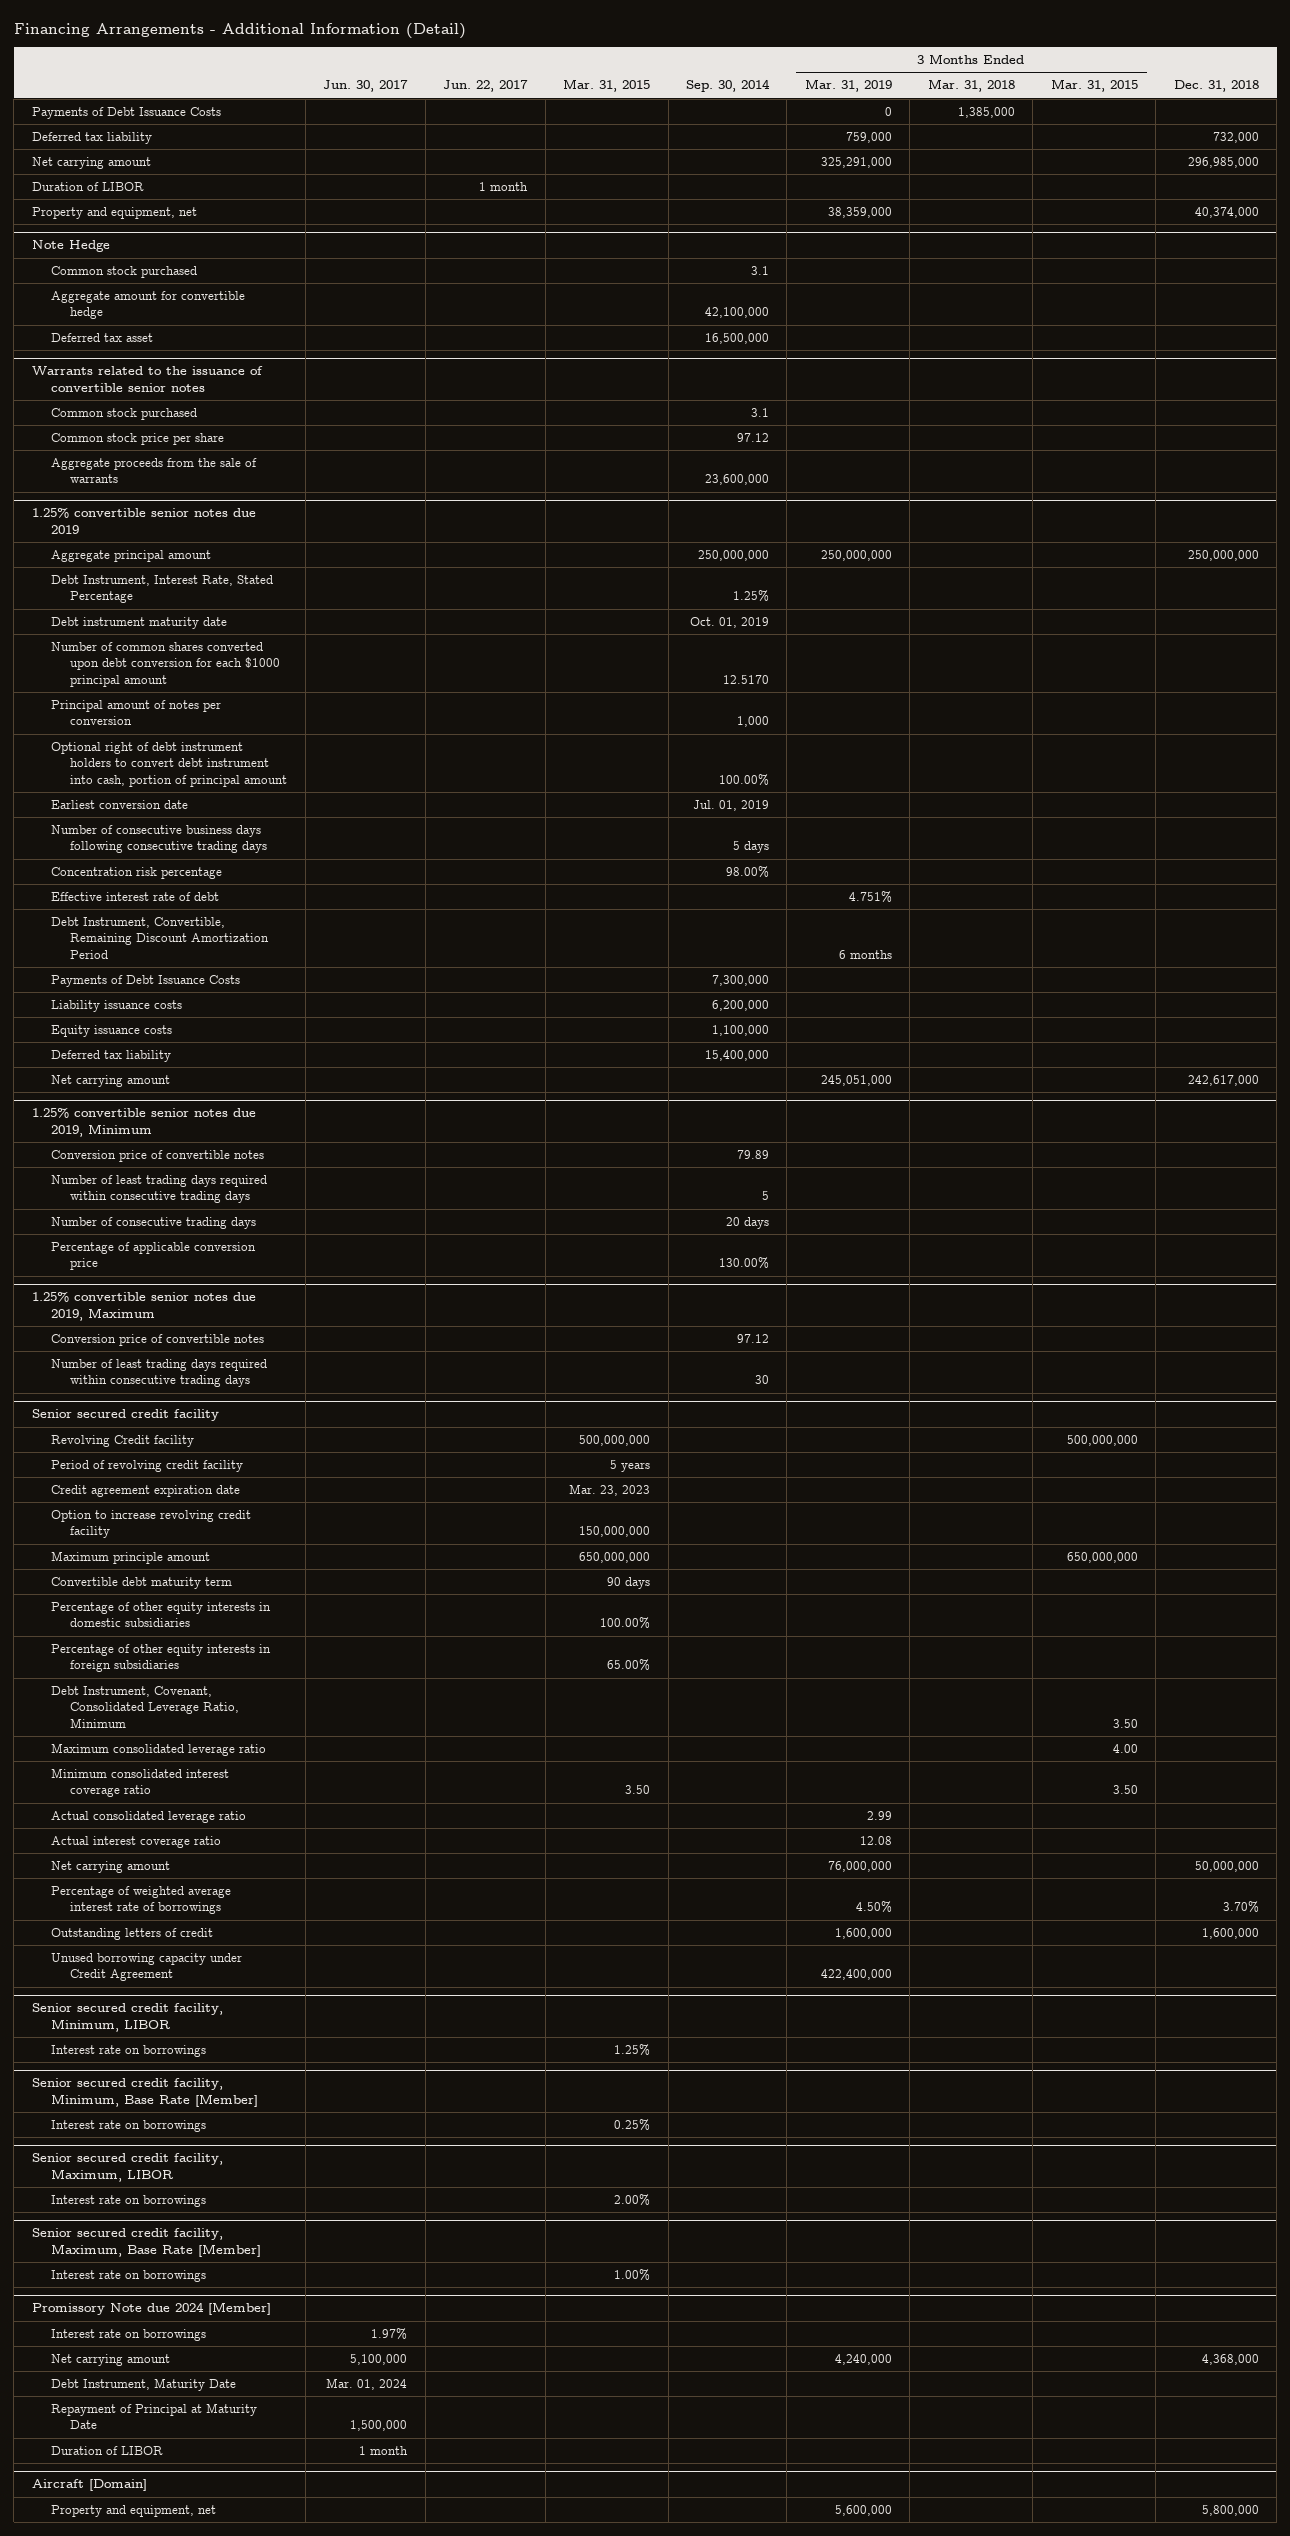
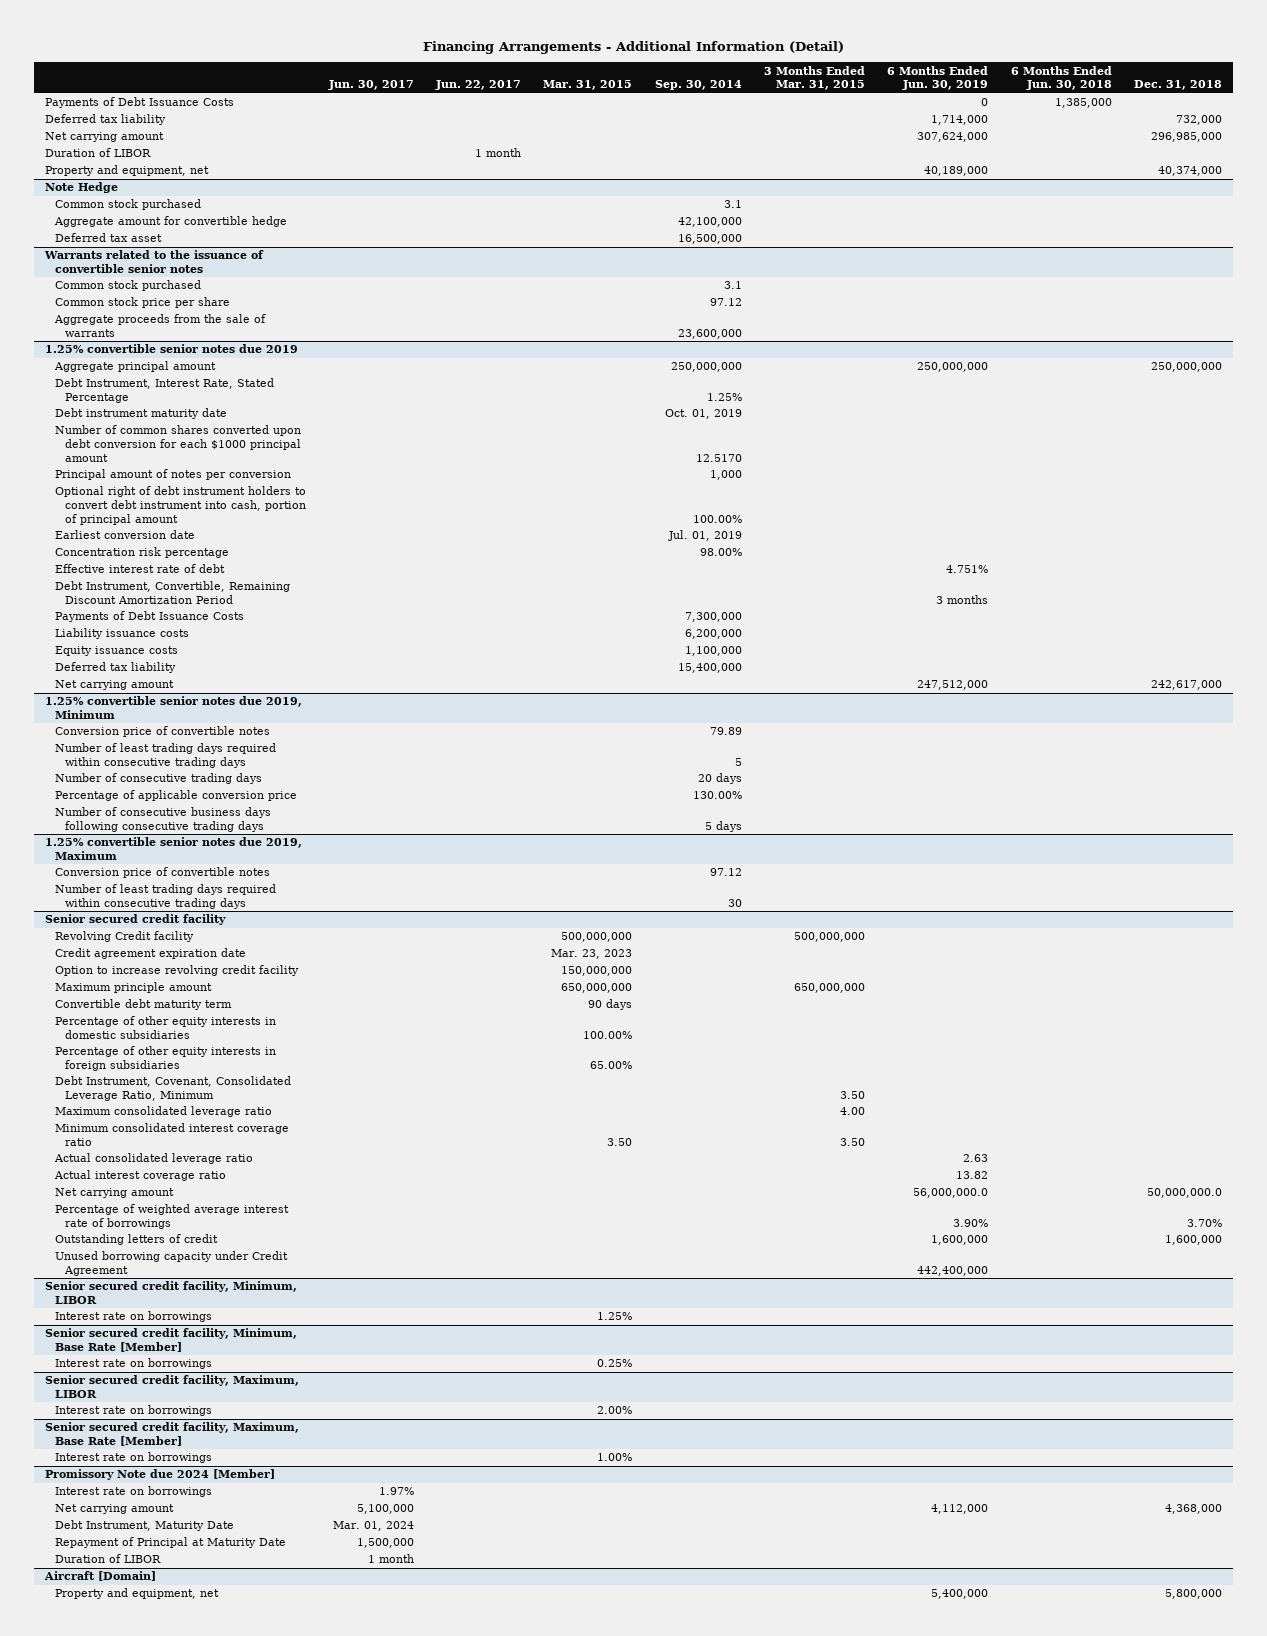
[804,79,892,93] Mar. 31, 2019 -> none
[927,79,1015,93] Mar. 31, 2018 -> none
none -> [887,65,989,91] 6 Months Ended Jun. 30, 2019
none -> [1010,65,1112,91] 6 Months Ended Jun. 30, 2018
[50,825,268,854] Number of consecutive business days following consecutive trading days -> none
none -> [55,807,272,833] Number of consecutive business days following consecutive trading days
[50,1460,243,1473] Period of revolving credit facility -> none
[1194,1861,1259,1873] 50,000,000 -> [1147,1188,1223,1199] 50,000,000.0

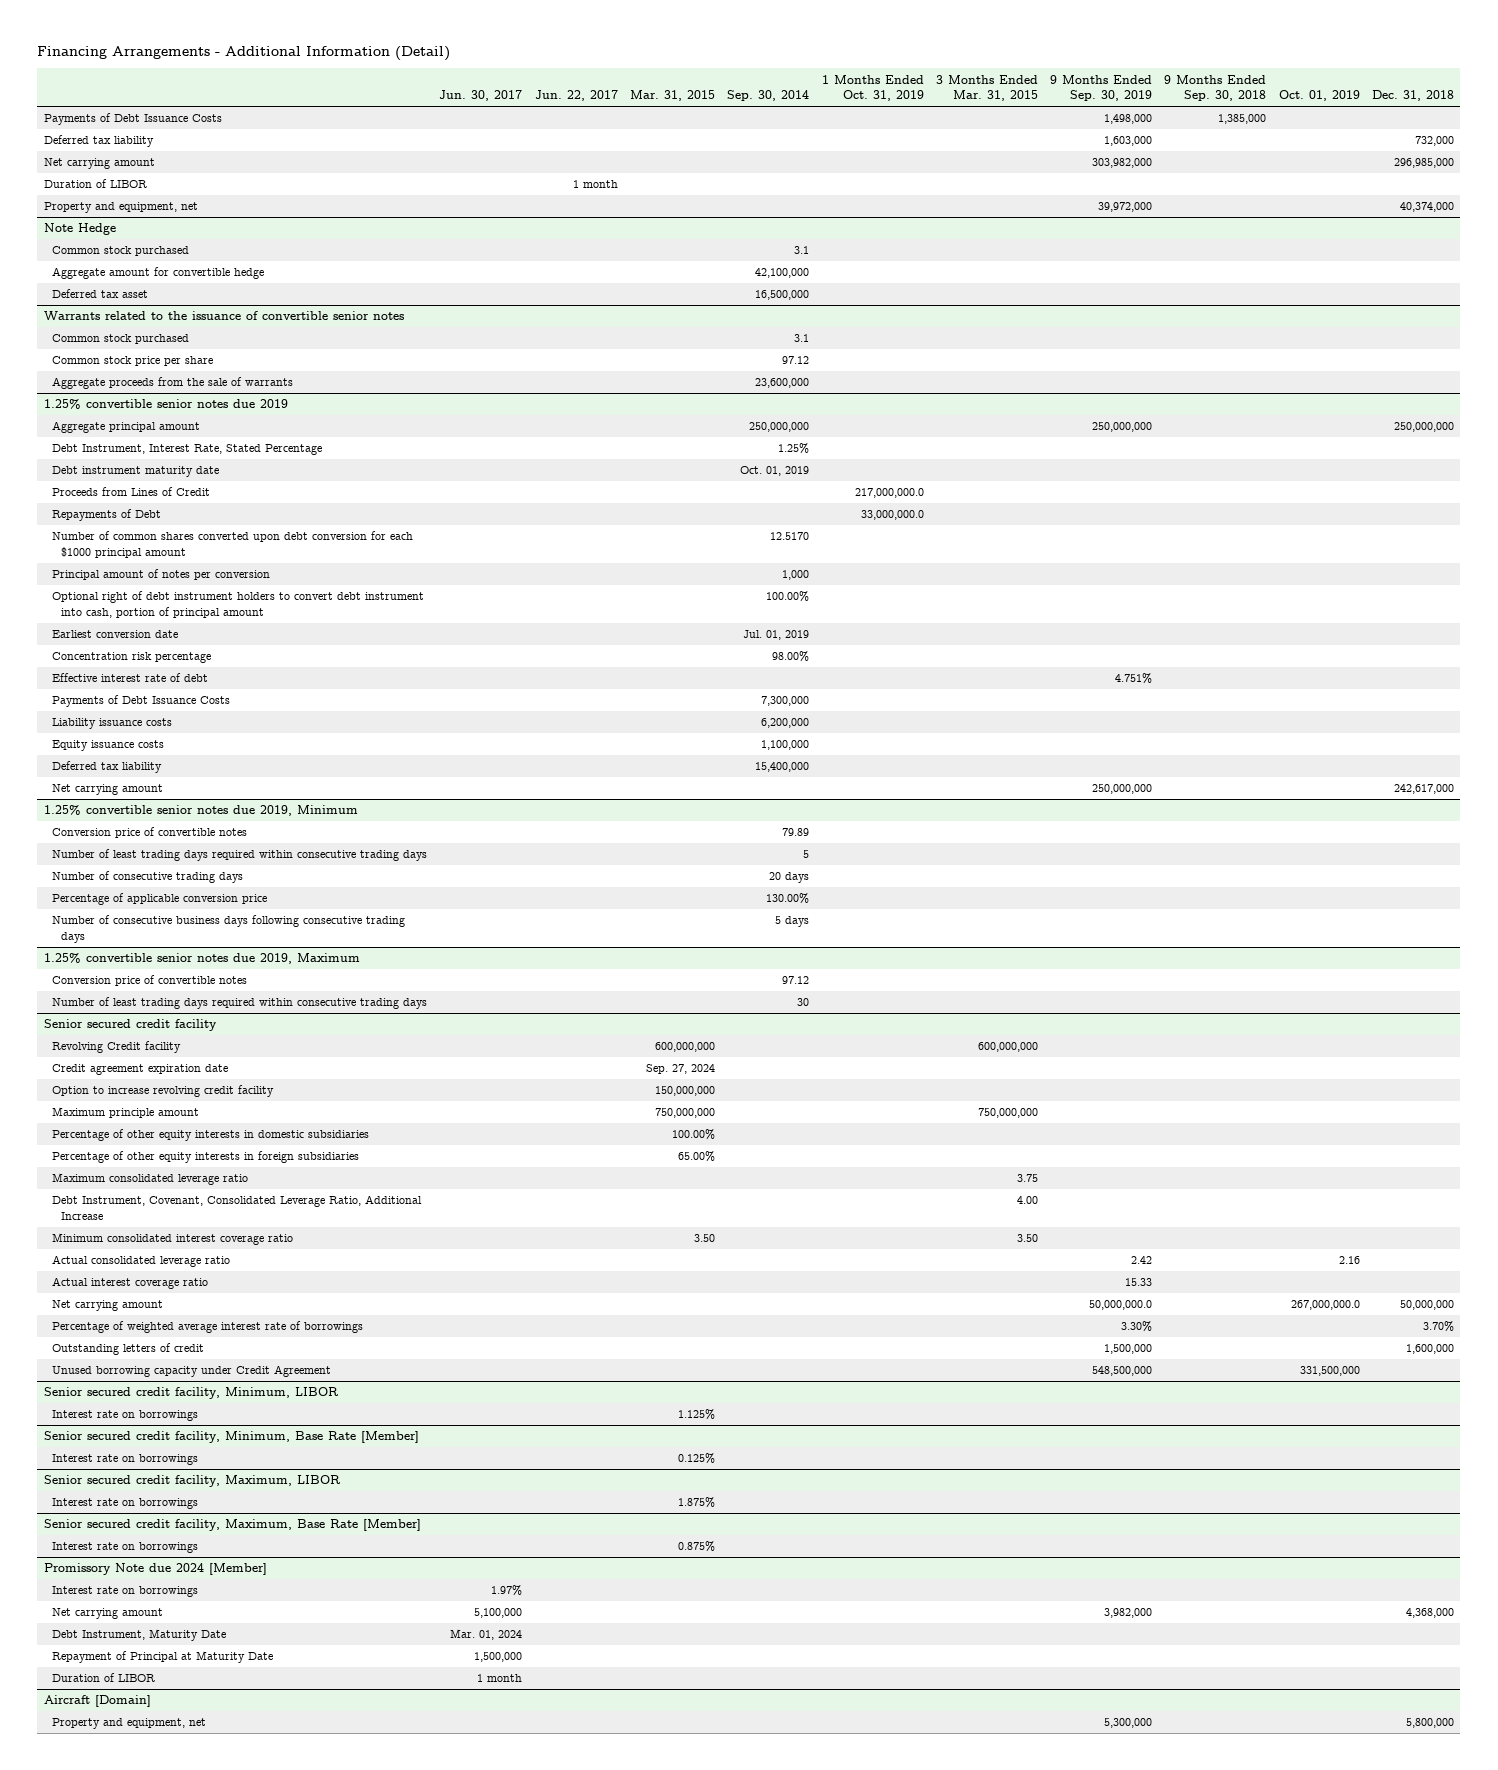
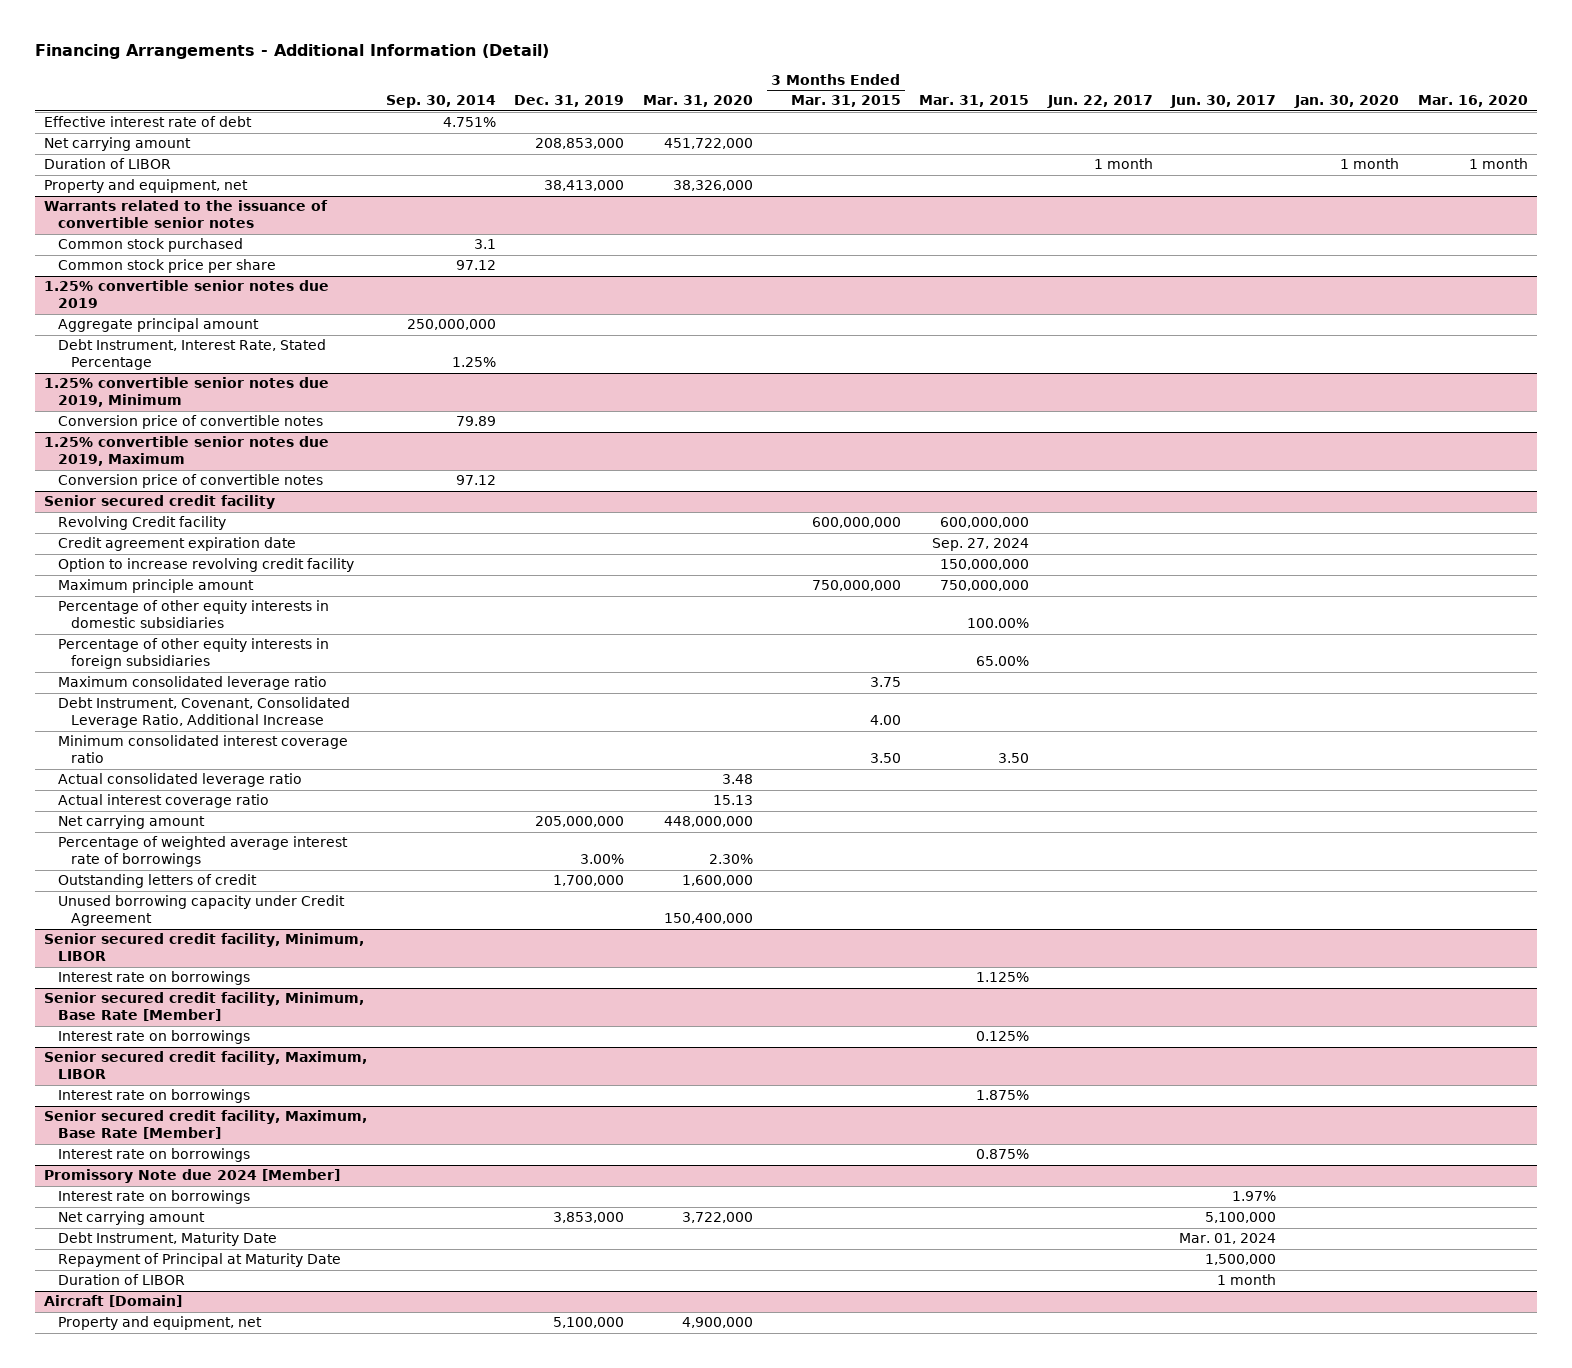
[821,74,924,102] 1 Months Ended Oct. 31, 2019 -> none
[1050,74,1153,102] 9 Months Ended Sep. 30, 2019 -> none
[1164,74,1267,102] 9 Months Ended Sep. 30, 2018 -> none
[1278,90,1360,102] Oct. 01, 2019 -> none
[1371,90,1454,102] Dec. 31, 2018 -> none
none -> [514,95,625,108] Dec. 31, 2019
none -> [643,95,754,108] Mar. 31, 2020
none -> [1294,95,1400,109] Jan. 30, 2020
none -> [1417,95,1528,108] Mar. 16, 2020
[43,113,222,126] Payments of Debt Issuance Costs -> none
[43,135,154,148] Deferred tax liability -> none
none -> [44,116,253,128] Effective interest rate of debt
[43,223,116,236] Note Hedge -> none
[52,246,190,257] Common stock purchased -> none
[52,267,265,280] Aggregate amount for convertible hedge -> none
[52,289,149,299] Deferred tax asset -> none
[52,377,294,390] Aggregate proceeds from the sale of warrants -> none
[52,466,220,478] Debt instrument maturity date -> none
[52,487,211,497] Proceeds from Lines of Credit -> none
[52,509,162,522] Repayments of Debt -> none
[52,531,414,558] Number of common shares converted upon debt conversion for each $1000 principal amount -> none
[52,569,271,581] Principal amount of notes per conversion -> none
[52,591,425,618] Optional right of debt instrument holders to convert debt instrument into cash, portion of principal amount -> none
[52,630,179,639] Earliest conversion date -> none
[52,652,212,664] Concentration risk percentage -> none
[52,673,209,683] Effective interest rate of debt -> none
[52,695,231,708] Payments of Debt Issuance Costs -> none
[52,718,173,730] Liability issuance costs -> none
[52,740,165,752] Equity issuance costs -> none
[52,761,163,774] Deferred tax liability -> none
[52,784,164,796] Net carrying amount -> none
[52,849,428,862] Number of least trading days required within consecutive trading days -> none
[52,871,244,884] Number of consecutive trading days -> none
[52,893,268,906] Percentage of applicable conversion price -> none
[52,915,406,943] Number of consecutive business days following consecutive trading days -> none
[52,997,428,1010] Number of least trading days required within consecutive trading days -> none

